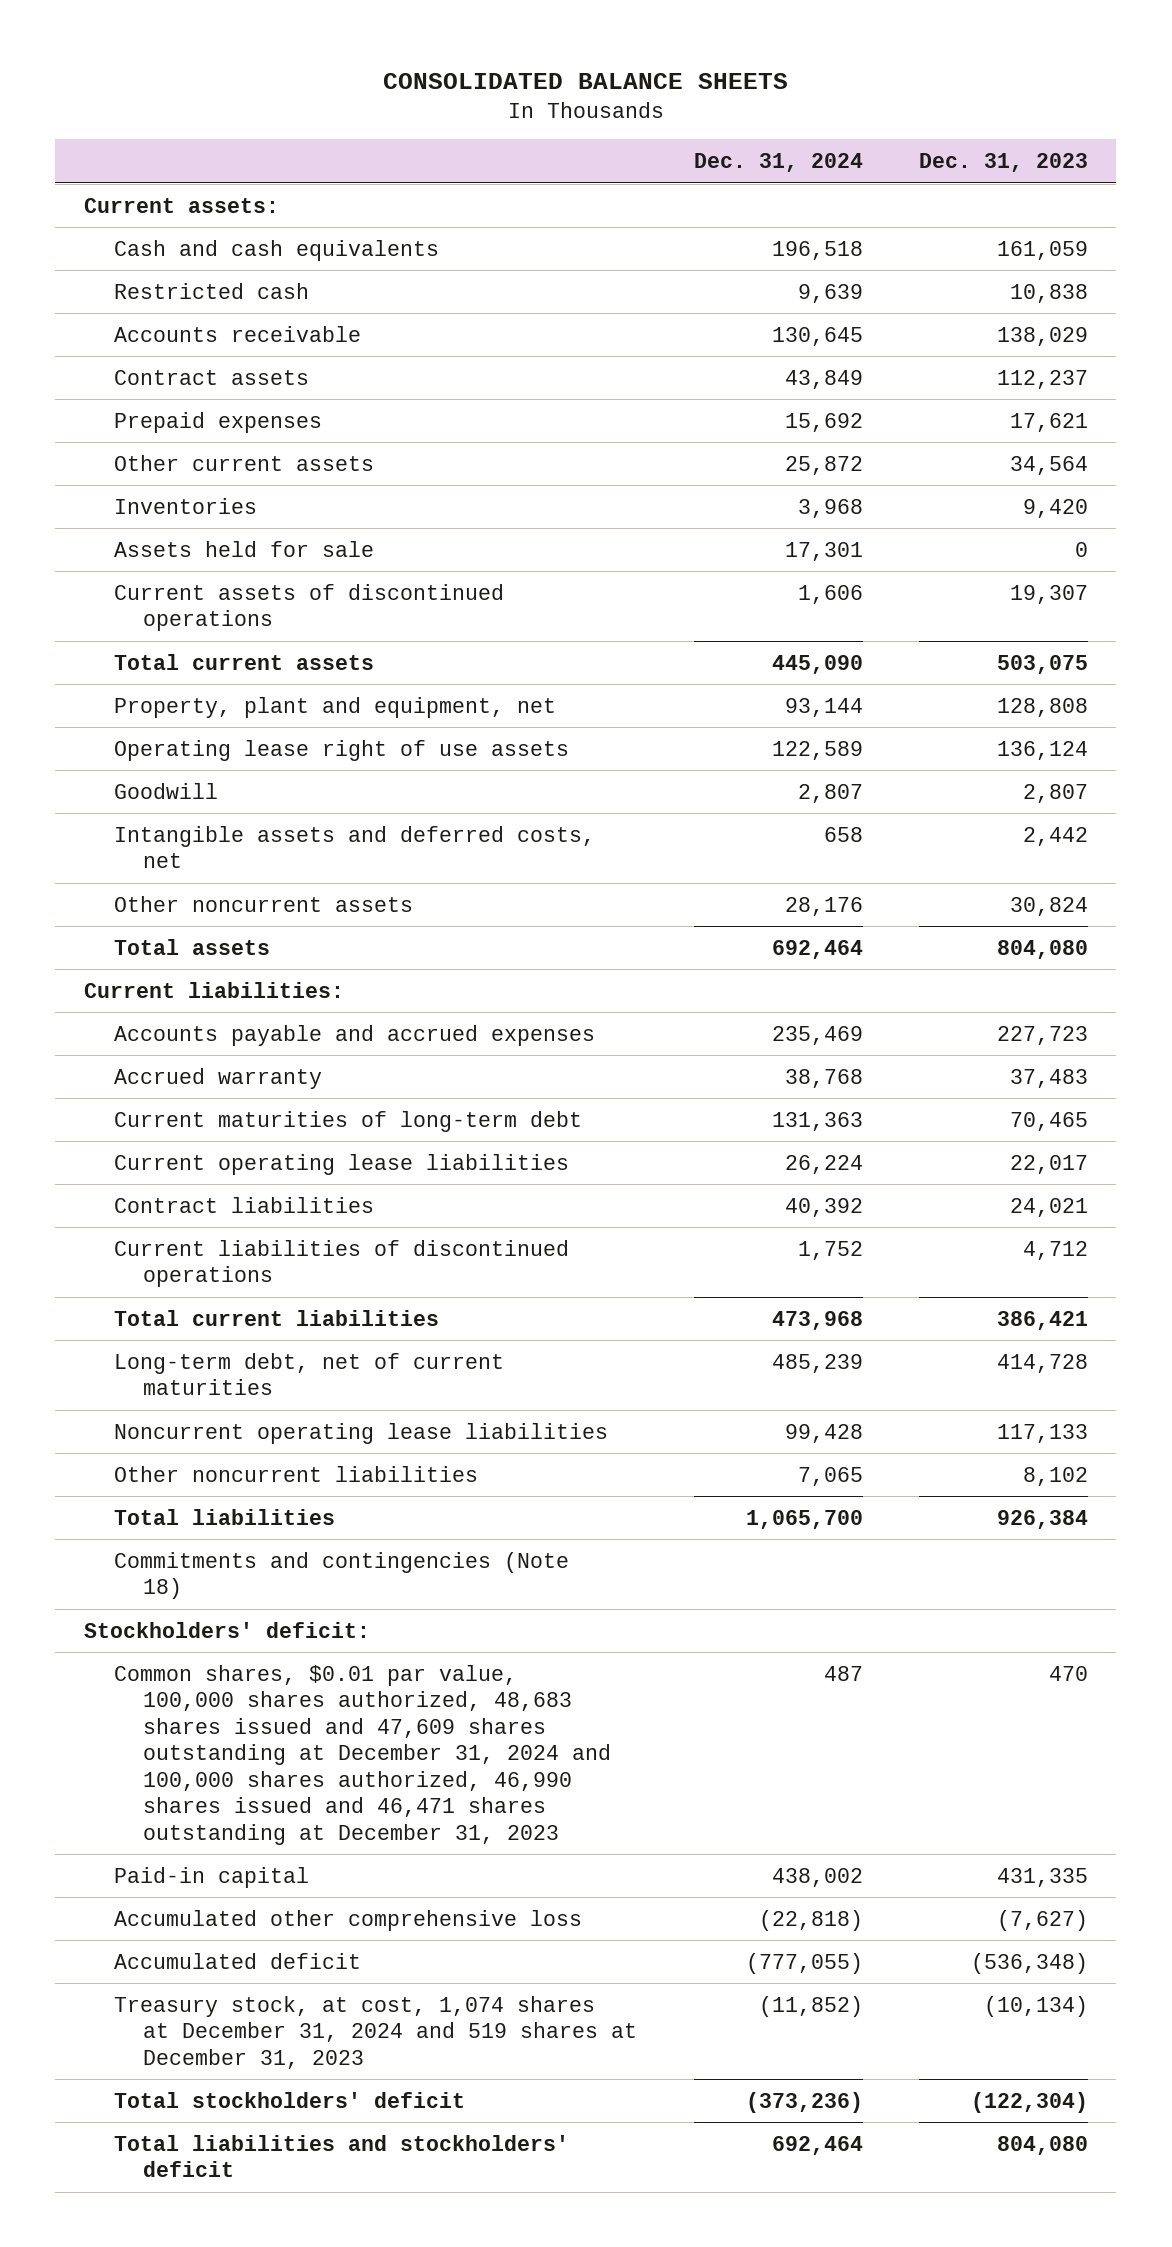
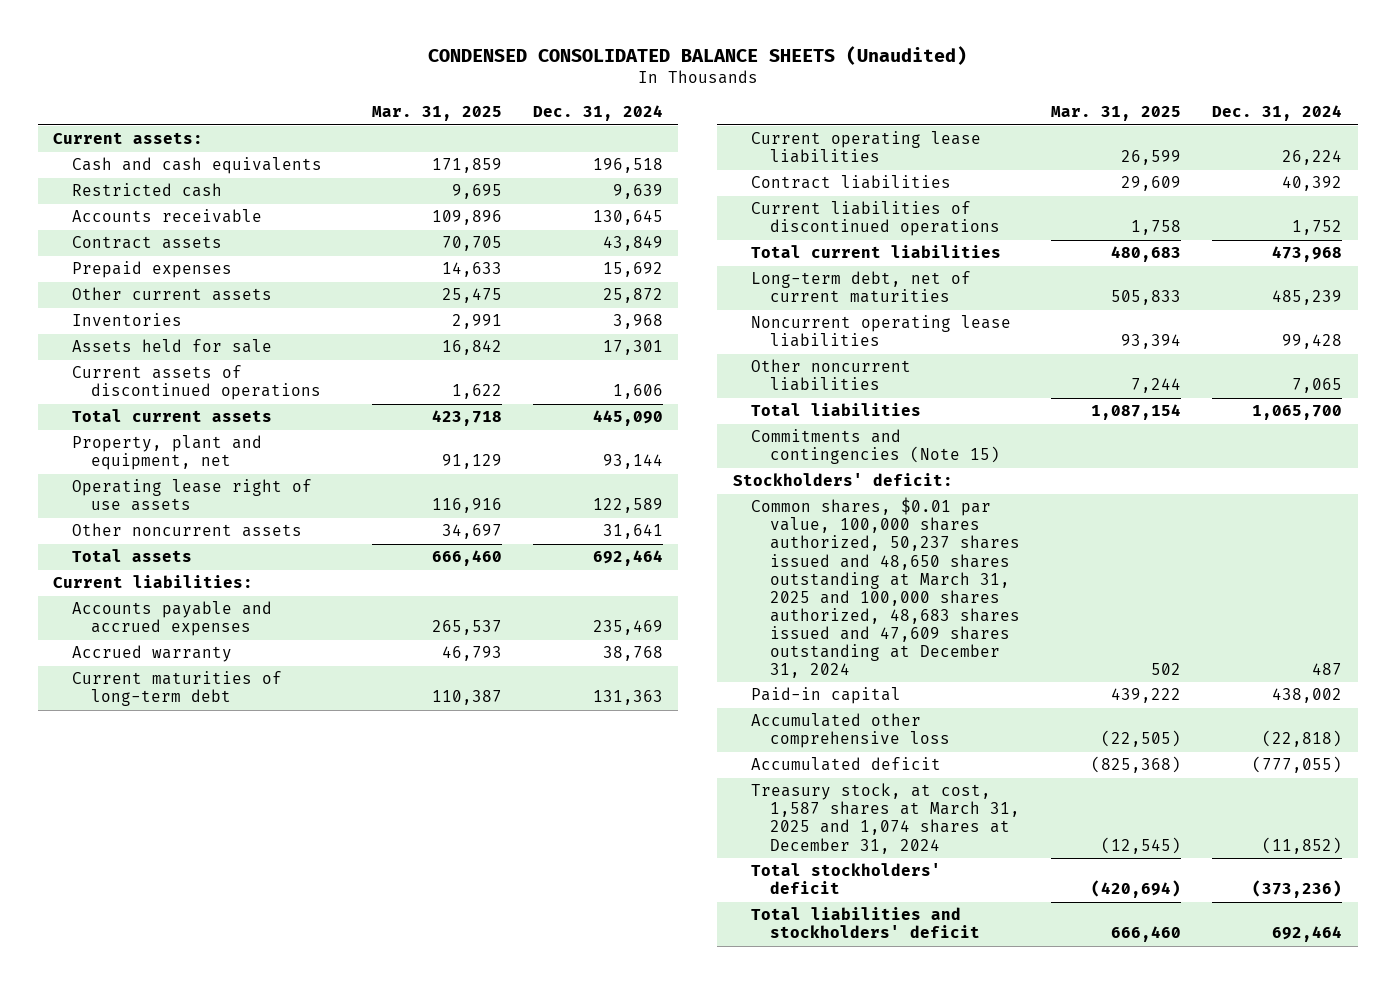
[382,72,788,89] CONSOLIDATED BALANCE SHEETS -> [427,46,967,66] CONDENSED CONSOLIDATED BALANCE SHEETS (Unaudited)
[919,153,1089,173] Dec. 31, 2023 -> none
none -> [371,106,502,122] Mar. 31, 2025
[113,782,218,799] Goodwill -> none
[113,825,595,869] Intangible assets and deferred costs, net -> none
[784,896,863,916] 28,176 -> [602,524,663,540] 31,641
[113,1551,569,1600] Commitments and contingencies (Note 18) -> [751,429,1001,465] Commitments and contingencies (Note 15)
[113,1664,612,1845] Common shares, $0.01 par value, 100,000 shares authorized, 48,683 shares issued and 47,609 shares outstanding at December 31, 2024 and 100,000 shares authorized, 46,990 shares issued and 46,471 shares outstanding at December 31, 2023 -> [751,497,1021,678] Common shares, $0.01 par value, 100,000 shares authorized, 50,237 shares issued and 48,650 shares outstanding at March 31, 2025 and 100,000 shares authorized, 48,683 shares issued and 47,609 shares outstanding at December 31, 2024
[113,1995,638,2069] Treasury stock, at cost, 1,074 shares at December 31, 2024 and 519 shares at December 31, 2023 -> [751,783,1021,854] Treasury stock, at cost, 1,587 shares at March 31, 2025 and 1,074 shares at December 31, 2024

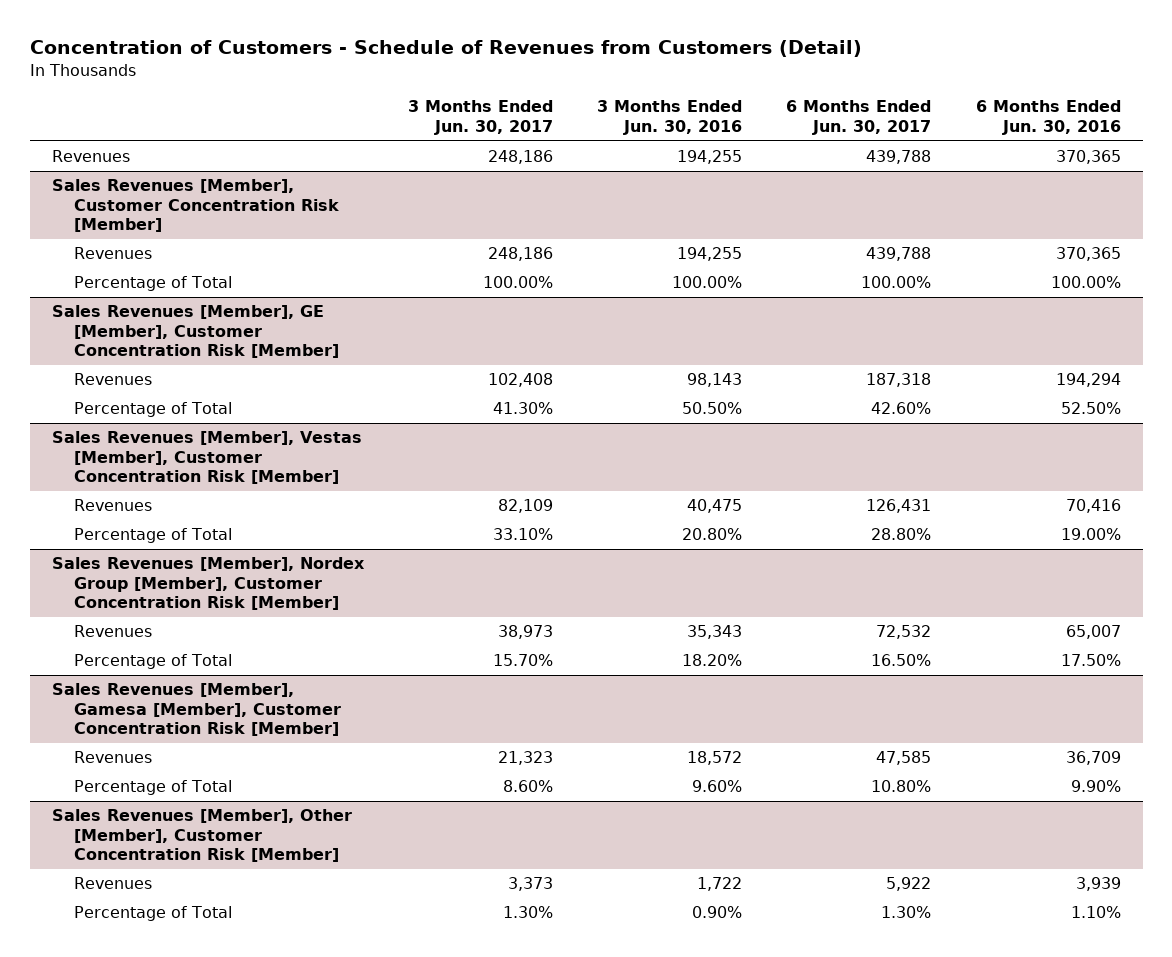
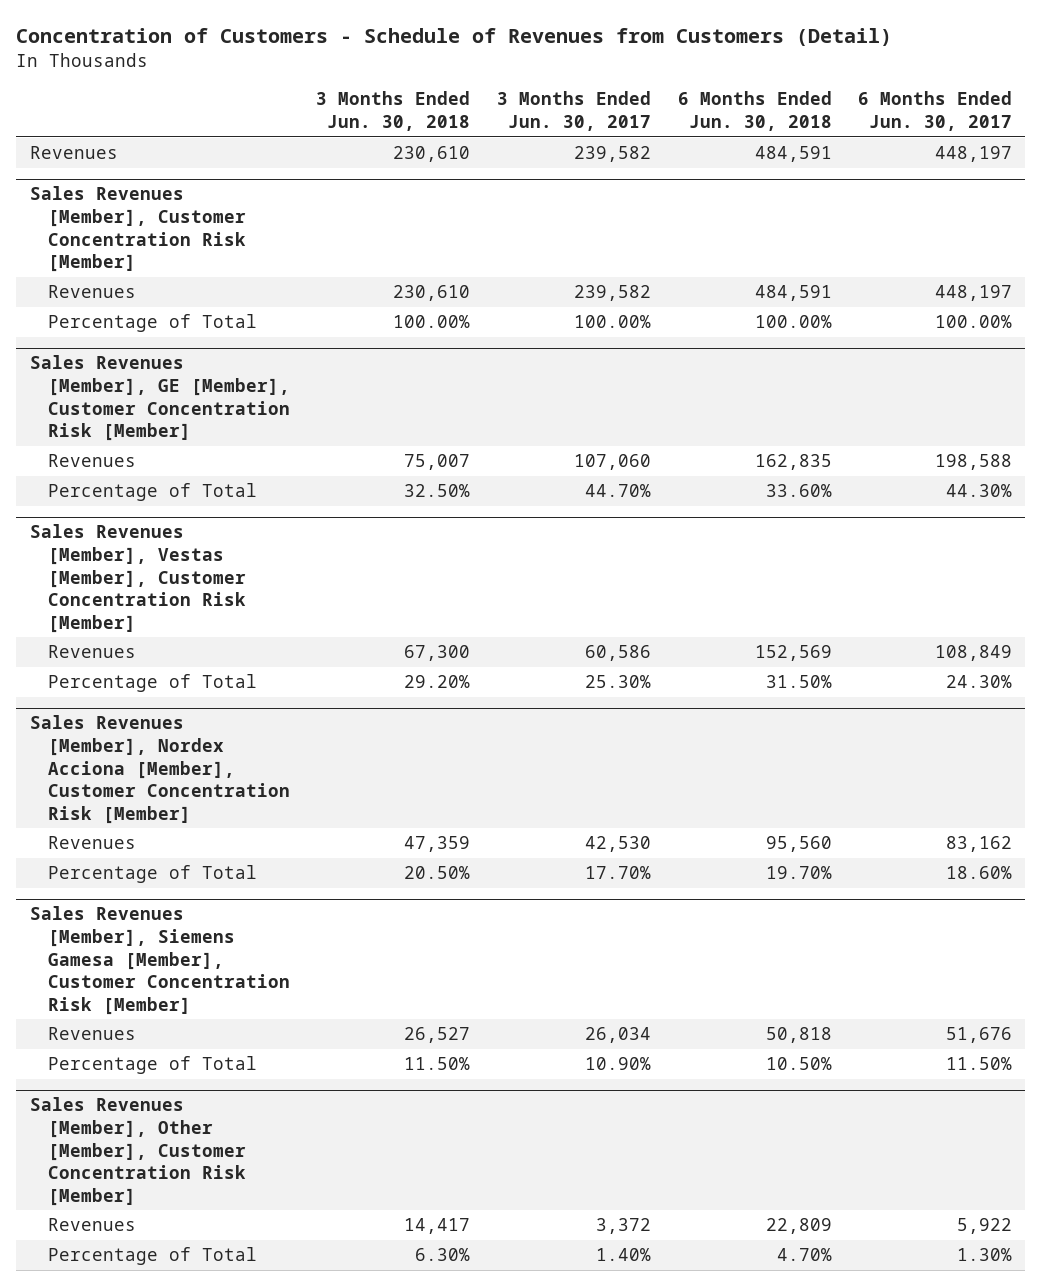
[597,100,743,135] 3 Months Ended Jun. 30, 2016 -> none
[975,100,1121,135] 6 Months Ended Jun. 30, 2016 -> none
none -> [316,91,471,131] 3 Months Ended Jun. 30, 2018
none -> [677,91,832,131] 6 Months Ended Jun. 30, 2018
[487,150,553,165] 248,186 -> [574,146,652,163] 239,582
[866,150,932,165] 439,788 -> [935,146,1013,163] 448,197
[487,247,553,262] 248,186 -> [574,285,652,302] 239,582
[866,247,932,262] 439,788 -> [935,285,1013,302] 448,197
[487,373,553,388] 102,408 -> [574,454,652,471] 107,060
[866,373,932,388] 187,318 -> [935,454,1013,471] 198,588
[492,402,553,415] 41.30% -> [585,484,652,498] 44.70%
[871,402,932,415] 42.60% -> [946,484,1013,498] 44.30%
[497,499,553,514] 82,109 -> [585,645,652,662] 60,586
[866,499,932,514] 126,431 -> [935,645,1013,662] 108,849
[492,528,553,541] 33.10% -> [585,675,652,689] 25.30%
[871,528,932,541] 28.80% -> [946,675,1013,689] 24.30%
[51,557,365,611] Sales Revenues [Member], Nordex Group [Member], Customer Concentration Risk [Member] -> [29,715,290,824] Sales Revenues [Member], Nordex Acciona [Member], Customer Concentration Risk [Member]
[497,625,553,640] 38,973 -> [585,836,652,853] 42,530
[876,625,932,640] 72,532 -> [946,836,1013,853] 83,162
[492,654,553,667] 15.70% -> [585,866,652,880] 17.70%
[871,654,932,667] 16.50% -> [946,866,1013,880] 18.60%
[51,683,341,737] Sales Revenues [Member], Gamesa [Member], Customer Concentration Risk [Member] -> [29,906,290,1015] Sales Revenues [Member], Siemens Gamesa [Member], Customer Concentration Risk [Member]
[497,751,553,766] 21,323 -> [585,1027,652,1044] 26,034
[876,751,932,766] 47,585 -> [946,1027,1013,1044] 51,676
[502,780,553,793] 8.60% -> [585,1057,652,1071] 10.90%
[871,780,932,793] 10.80% -> [946,1057,1013,1071] 11.50%
[507,877,553,892] 3,373 -> [596,1218,652,1235] 3,372
[502,906,553,919] 1.30% -> [596,1248,652,1262] 1.40%

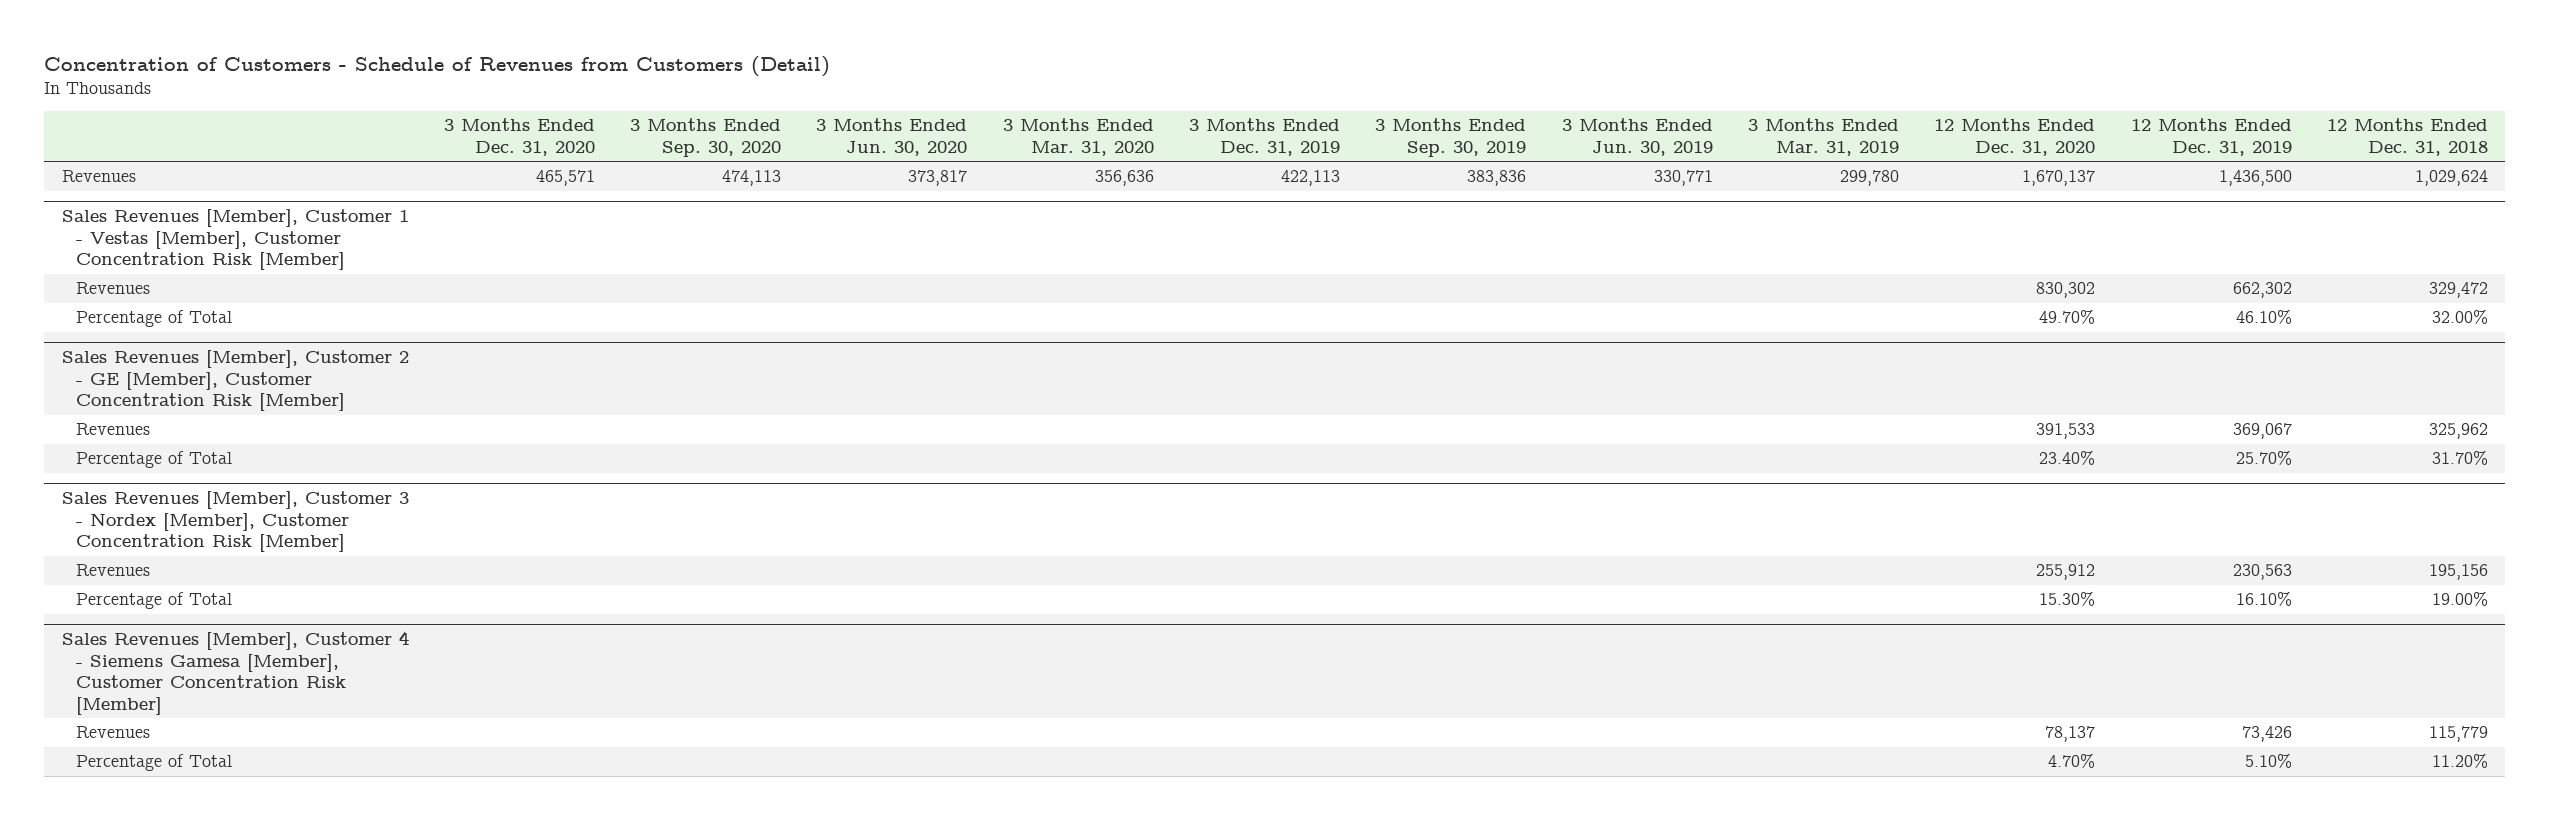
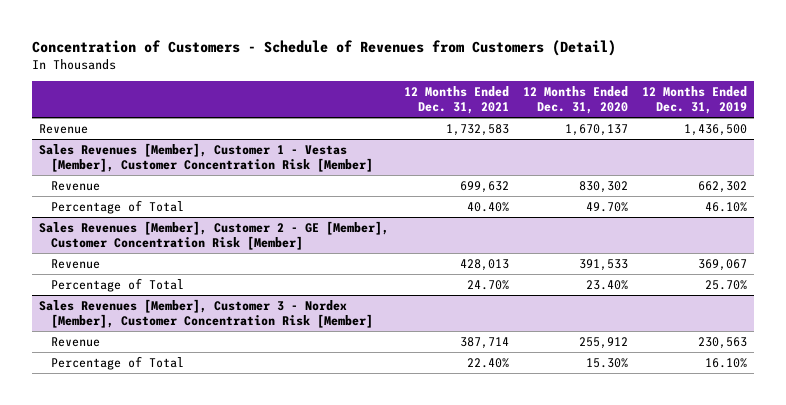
[443,118,595,157] 3 Months Ended Dec. 31, 2020 -> none
[630,118,782,158] 3 Months Ended Sep. 30, 2020 -> none
[816,118,968,157] 3 Months Ended Jun. 30, 2020 -> none
[1002,118,1154,157] 3 Months Ended Mar. 31, 2020 -> none
[1189,118,1341,157] 3 Months Ended Dec. 31, 2019 -> none
[1375,118,1527,158] 3 Months Ended Sep. 30, 2019 -> none
[1561,118,1713,157] 3 Months Ended Jun. 30, 2019 -> none
[1747,118,1899,157] 3 Months Ended Mar. 31, 2019 -> none
[2326,118,2488,157] 12 Months Ended Dec. 31, 2018 -> none
none -> [403,86,509,115] 12 Months Ended Dec. 31, 2021
[61,170,136,183] Revenues -> [39,123,89,134] Revenue
[76,282,151,295] Revenues -> [51,180,101,191] Revenue
[76,423,151,436] Revenues -> [51,258,101,269] Revenue
[76,564,151,577] Revenues -> [51,336,101,347] Revenue
[61,631,409,716] Sales Revenues [Member], Customer 4 - Siemens Gamesa [Member], Customer Concentration Risk [Member] -> none
[76,726,151,739] Revenues -> none
[76,754,233,772] Percentage of Total -> none

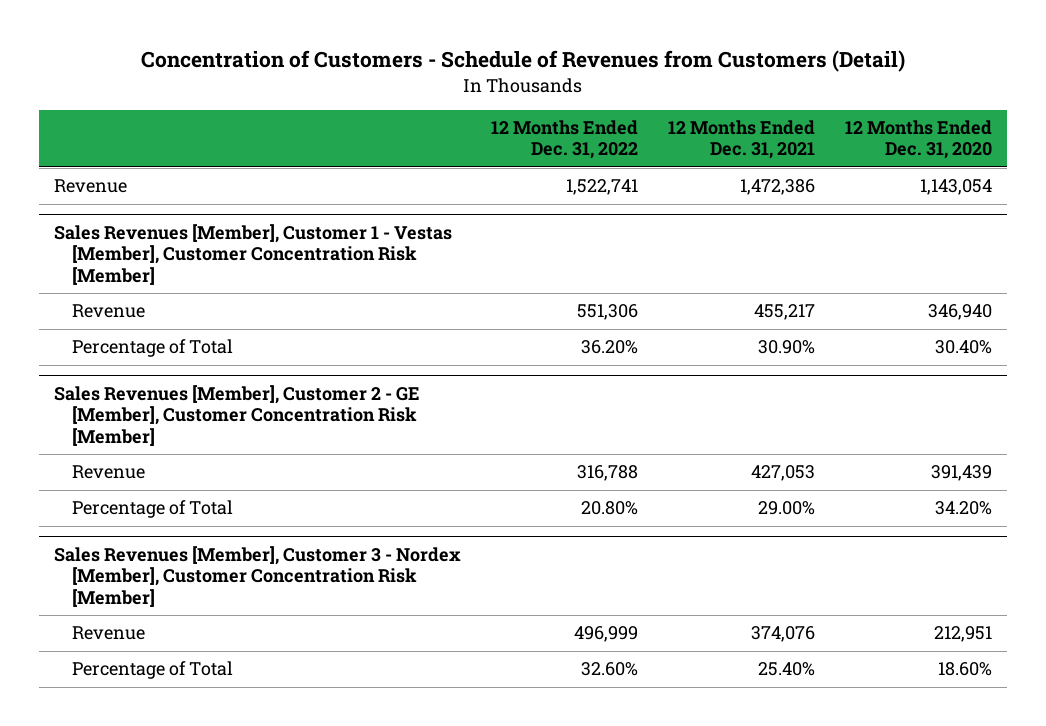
[642,86,748,115] 12 Months Ended Dec. 31, 2019 -> none
none -> [491,120,639,160] 12 Months Ended Dec. 31, 2022
[445,123,509,136] 1,732,583 -> [739,179,815,196] 1,472,386
[564,123,628,136] 1,670,137 -> [919,179,992,196] 1,143,054
[459,180,509,193] 699,632 -> [753,304,815,321] 455,217
[578,180,628,193] 830,302 -> [927,304,992,321] 346,940
[466,201,509,212] 40.40% -> [757,340,815,355] 30.90%
[585,201,628,212] 49.70% -> [934,340,992,355] 30.40%
[459,258,509,271] 428,013 -> [750,465,815,482] 427,053
[578,258,628,271] 391,533 -> [930,465,992,482] 391,439
[466,279,509,290] 24.70% -> [757,501,815,516] 29.00%
[585,279,628,290] 23.40% -> [934,501,992,516] 34.20%
[459,336,509,349] 387,714 -> [750,626,815,643] 374,076
[578,336,628,349] 255,912 -> [933,626,992,643] 212,951
[466,357,509,368] 22.40% -> [757,662,815,677] 25.40%
[585,357,628,368] 15.30% -> [937,662,992,677] 18.60%

